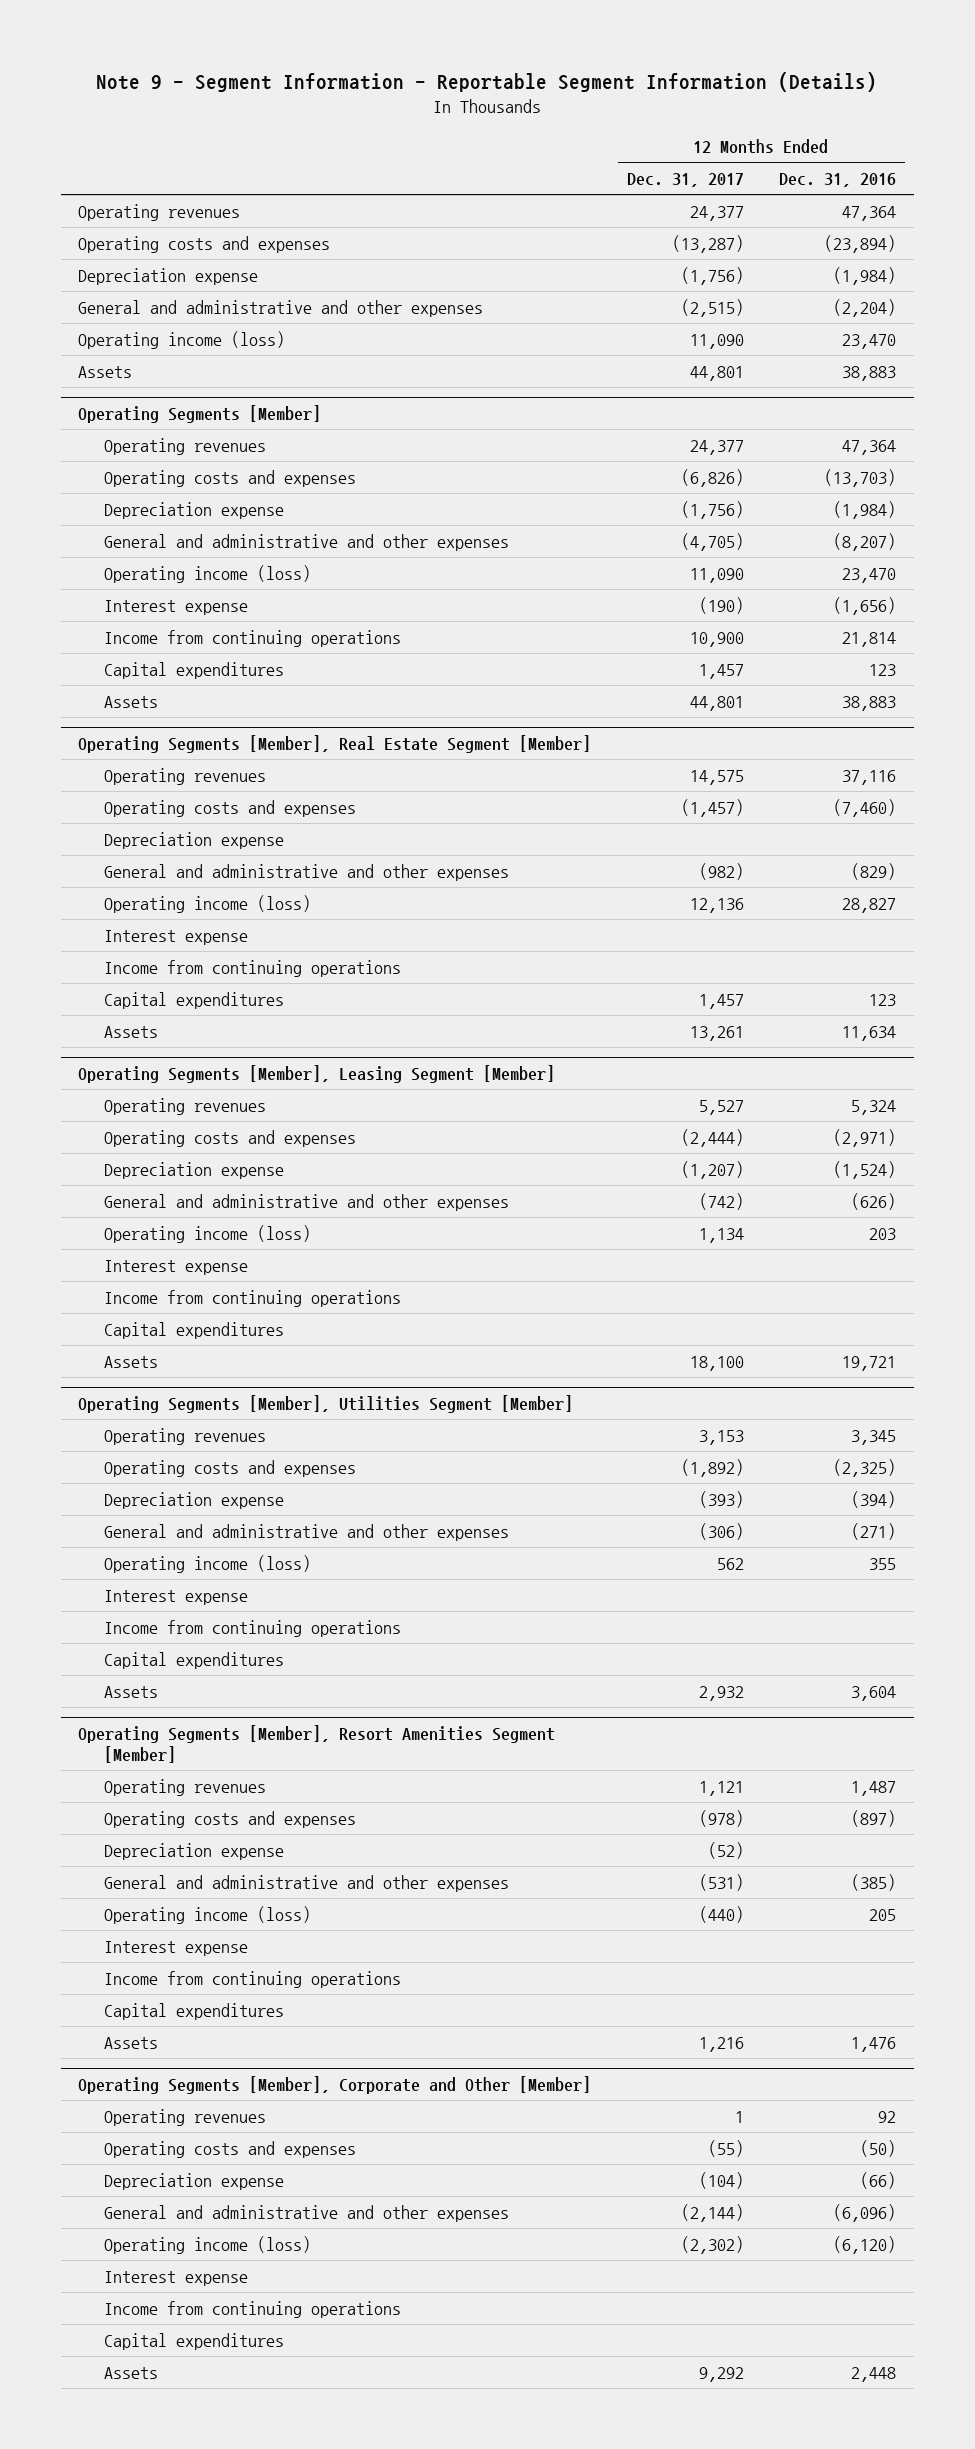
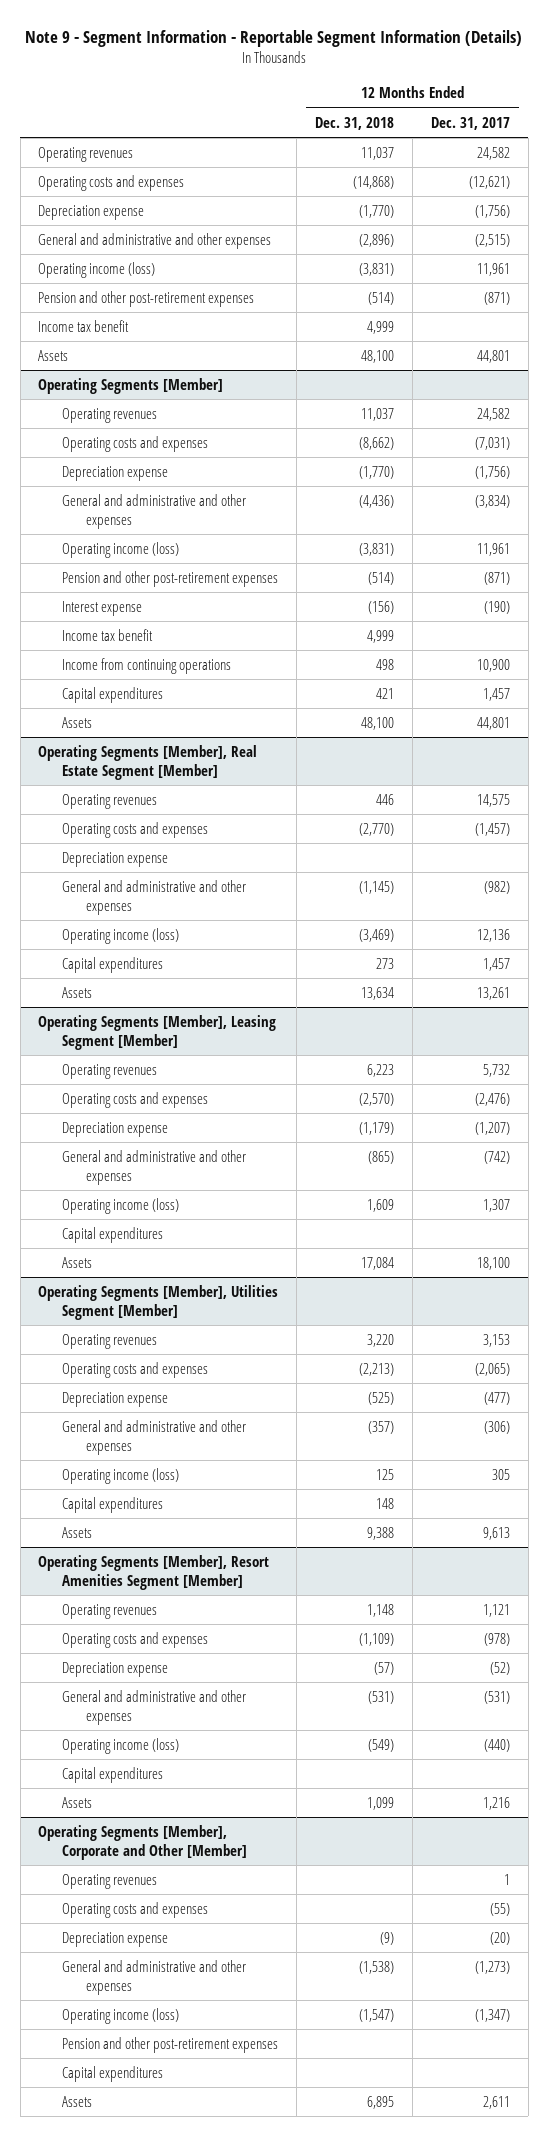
[779,172,897,187] Dec. 31, 2016 -> none
none -> [315,116,395,130] Dec. 31, 2018
[689,205,744,221] 24,377 -> [476,146,510,160] 24,582
[671,234,744,253] (13,287) -> [468,175,510,189] (12,621)
[689,333,744,349] 11,090 -> [476,262,510,276] 11,961
none -> [38,290,255,307] Pension and other post-retirement expenses
none -> [38,319,130,332] Income tax benefit
[689,439,744,455] 24,377 -> [476,407,510,421] 24,582
[680,468,744,487] (6,826) -> [474,436,510,450] (7,031)
[680,532,744,551] (4,705) -> [474,494,510,508] (3,834)
[689,567,744,583] 11,090 -> [476,542,510,556] 11,961
none -> [62,570,279,587] Pension and other post-retirement expenses
none -> [62,628,154,641] Income tax benefit
[104,929,249,945] Interest expense -> none
[104,959,402,977] Income from continuing operations -> none
[698,1099,744,1115] 5,527 -> [482,1063,510,1077] 5,732
[680,1128,744,1147] (2,444) -> [474,1092,510,1106] (2,476)
[104,1259,249,1275] Interest expense -> none
[104,1289,402,1307] Income from continuing operations -> none
[698,1227,744,1243] 1,134 -> [482,1198,510,1212] 1,307
[680,1458,744,1477] (1,892) -> [474,1362,510,1376] (2,065)
[698,1490,744,1508] (393) -> [483,1391,510,1405] (477)
[104,1589,249,1605] Interest expense -> none
[104,1619,402,1637] Income from continuing operations -> none
[716,1557,744,1570] 562 -> [491,1468,510,1480] 305
[698,1685,744,1701] 2,932 -> [482,1526,510,1540] 9,613
[104,1940,249,1956] Interest expense -> none
[104,1970,402,1988] Income from continuing operations -> none
[104,2270,249,2286] Interest expense -> none
[104,2300,402,2318] Income from continuing operations -> none
[698,2171,744,2189] (104) -> [489,1931,510,1945] (20)
[680,2203,744,2222] (2,144) -> [474,1960,510,1974] (1,273)
[680,2235,744,2254] (2,302) -> [474,2008,510,2022] (1,347)
none -> [62,2036,279,2053] Pension and other post-retirement expenses
[698,2366,744,2382] 9,292 -> [482,2095,510,2109] 2,611

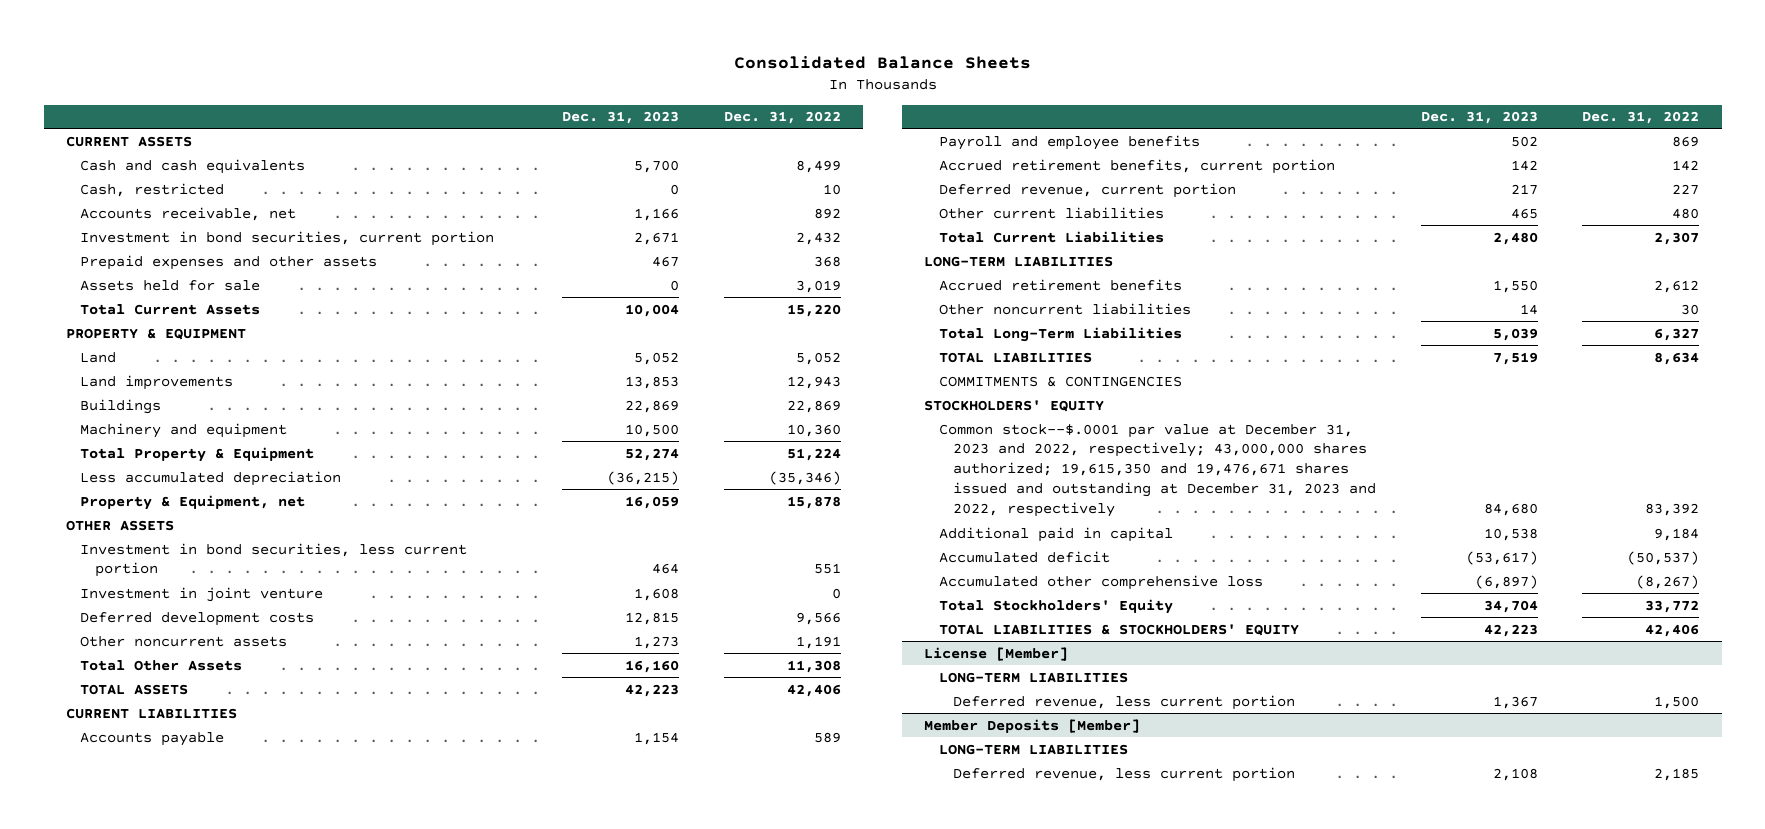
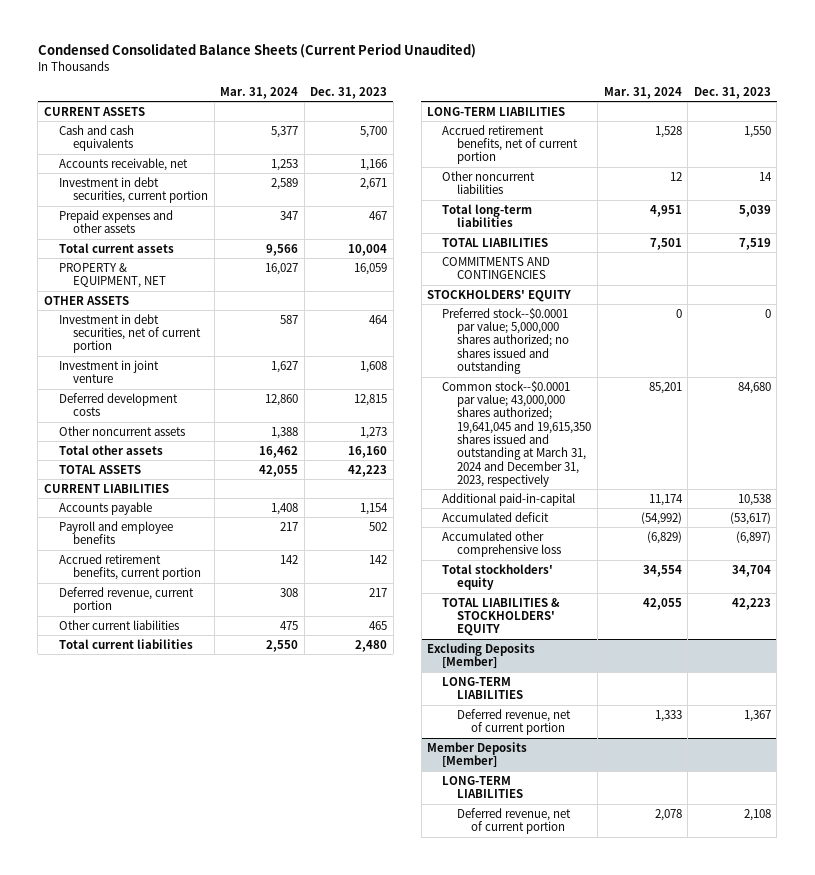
[733,55,1031,69] Consolidated Balance Sheets -> [37,43,476,59] Condensed Consolidated Balance Sheets (Current Period Unaudited)
[723,111,841,125] Dec. 31, 2022 -> none
none -> [220,86,299,99] Mar. 31, 2024
[80,182,225,197] Cash, restricted -> none
[80,230,495,246] Investment in bond securities, current portion -> [58,176,209,204] Investment in debt securities, current portion
[80,279,261,291] Assets held for sale -> none
[65,327,246,340] PROPERTY & EQUIPMENT -> none
[80,351,117,363] Land -> none
[80,374,234,390] Land improvements -> none
[80,398,162,414] Buildings -> none
[80,422,288,438] Machinery and equipment -> none
[80,446,315,462] Total Property & Equipment -> none
[80,470,342,486] Less accumulated depreciation -> none
[80,303,261,315] Total Current Assets -> [58,242,174,253] Total current assets
[80,494,306,510] Property & Equipment, net -> [58,262,167,289] PROPERTY & EQUIPMENT, NET
[80,542,468,578] Investment in bond securities, less current portion -> [58,313,202,354] Investment in debt securities, net of current portion
[80,659,243,671] Total Other Assets -> [58,444,163,455] Total other assets
[938,230,1164,243] Total Current Liabilities -> [58,638,193,649] Total current liabilities
[938,278,1182,291] Accrued retirement benefits -> [442,124,578,165] Accrued retirement benefits, net of current portion
[938,326,1182,342] Total Long-Term Liabilities -> [442,203,533,228] Total long-term liabilities
[938,375,1182,387] COMMITMENTS & CONTINGENCIES -> [442,256,551,280] COMMITMENTS AND CONTINGENCIES
none -> [442,307,569,374] Preferred stock--$0.0001 par value; 5,000,000 shares authorized; no shares issued and outstanding
[938,423,1377,518] Common stock--$.0001 par value at December 31, 2023 and 2022, respectively; 43,000,000 shares authorized; 19,615,350 and 19,476,671 shares issued and outstanding at December 31, 2023 and 2022, respectively -> [442,380,591,487] Common stock--$0.0001 par value; 43,000,000 shares authorized; 19,641,045 and 19,615,350 shares issued and outstanding at March 31, 2024 and December 31, 2023, respectively
[938,526,1173,542] Additional paid in capital -> [442,492,576,506] Additional paid-in-capital
[938,598,1173,614] Total Stockholders' Equity -> [442,563,554,591] Total stockholders' equity
[924,646,1069,661] License [Member] -> none
none -> [427,642,536,669] Excluding Deposits [Member]
[953,694,1296,710] Deferred revenue, less current portion -> [456,708,571,736] Deferred revenue, net of current portion
[953,766,1296,782] Deferred revenue, less current portion -> [456,807,571,835] Deferred revenue, net of current portion

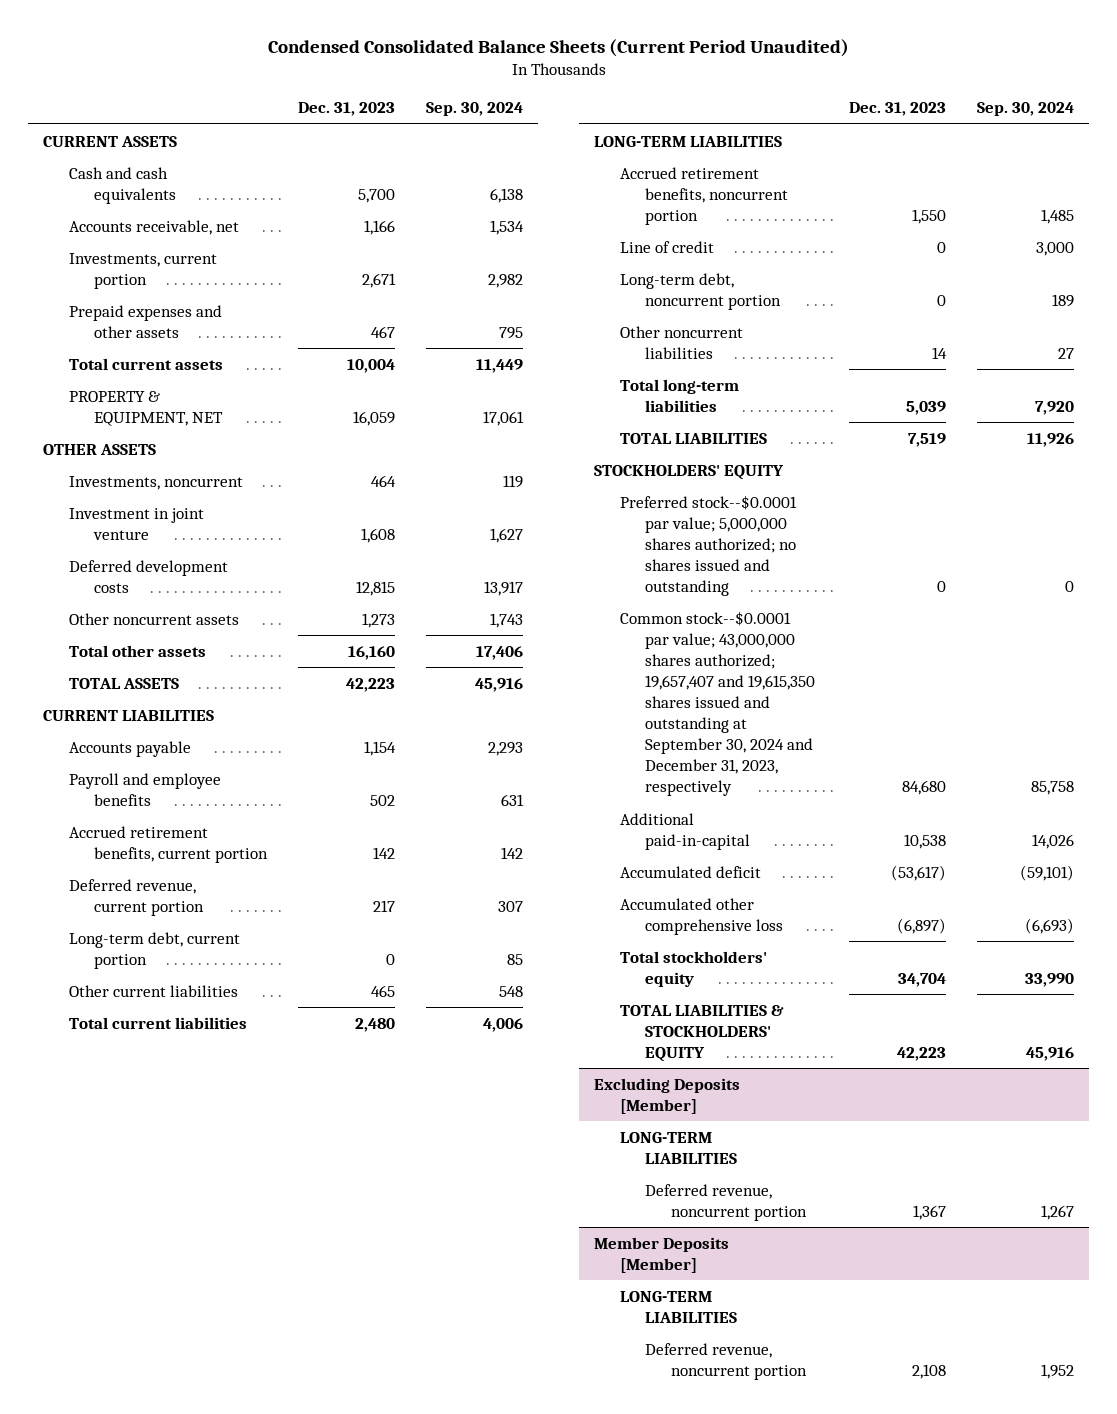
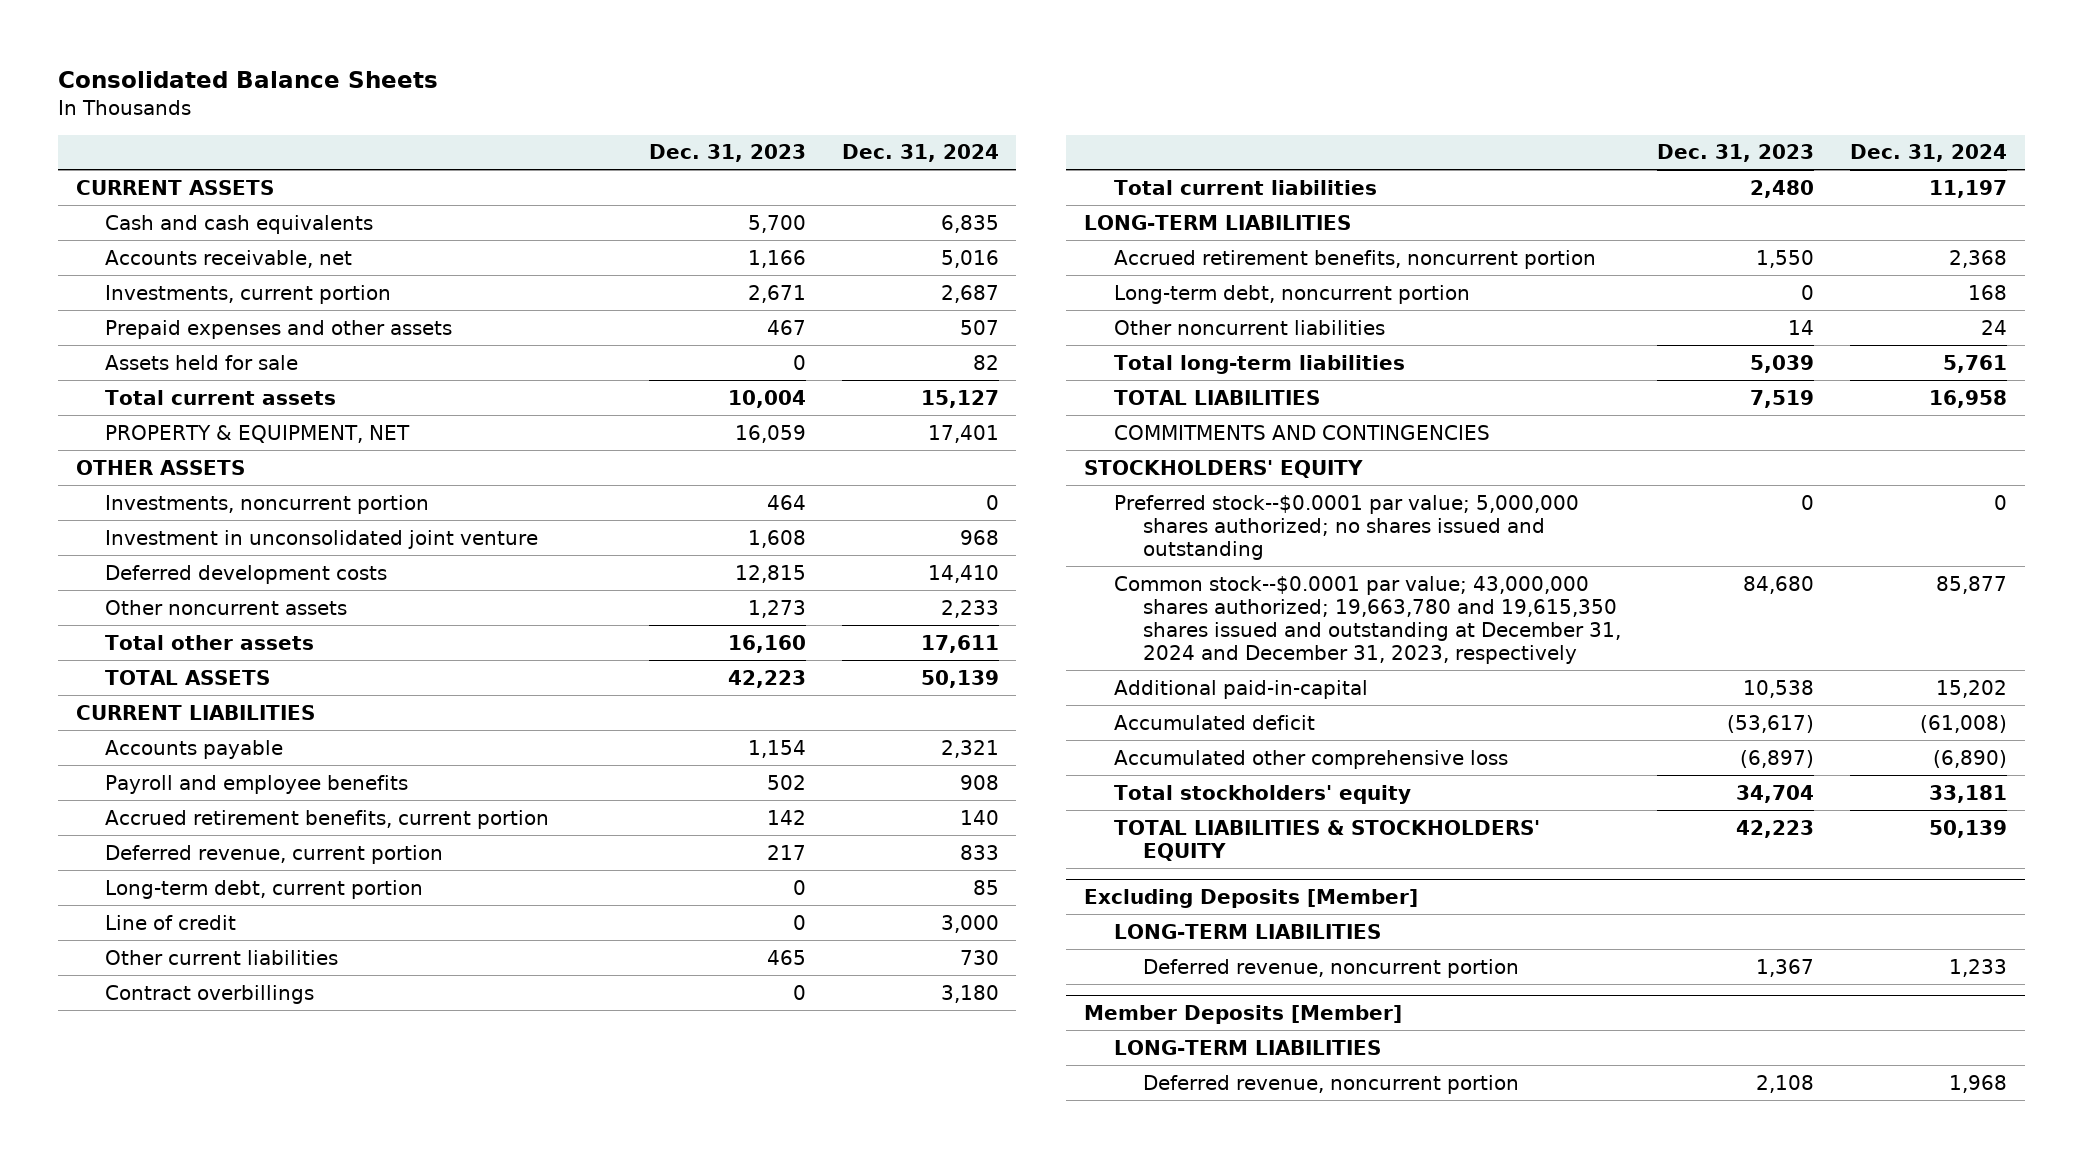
[267,39,849,58] Condensed Consolidated Balance Sheets (Current Period Unaudited) -> [57,71,438,89] Consolidated Balance Sheets
[425,101,523,116] Sep. 30, 2024 -> none
none -> [841,144,999,163] Dec. 31, 2024
none -> [105,354,299,370] Assets held for sale
[68,475,243,490] Investments, noncurrent -> [105,494,430,514] Investments, noncurrent portion
[68,507,204,540] Investment in joint venture -> [105,529,539,549] Investment in unconsolidated joint venture
[619,240,714,253] Line of credit -> [105,914,237,930] Line of credit
none -> [105,984,315,1004] Contract overbillings
none -> [1113,424,1490,440] COMMITMENTS AND CONTINGENCIES
[619,610,816,797] Common stock--$0.0001 par value; 43,000,000 shares authorized; 19,657,407 and 19,615,350 shares issued and outstanding at September 30, 2024 and December 31, 2023, respectively -> [1113,575,1622,664] Common stock--$0.0001 par value; 43,000,000 shares authorized; 19,663,780 and 19,615,350 shares issued and outstanding at December 31, 2024 and December 31, 2023, respectively

